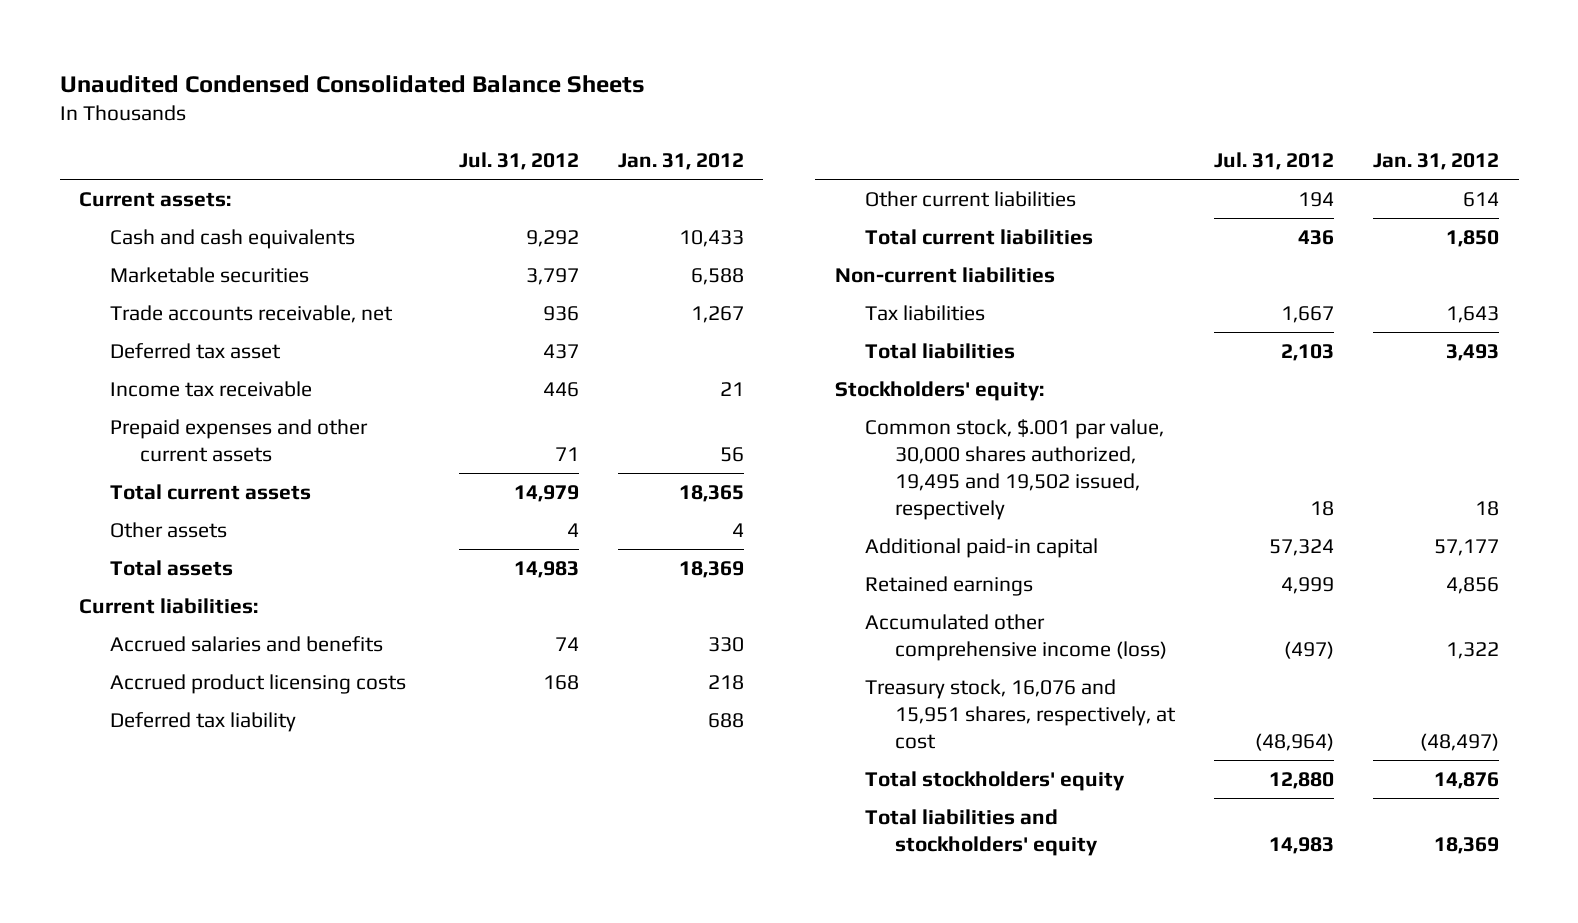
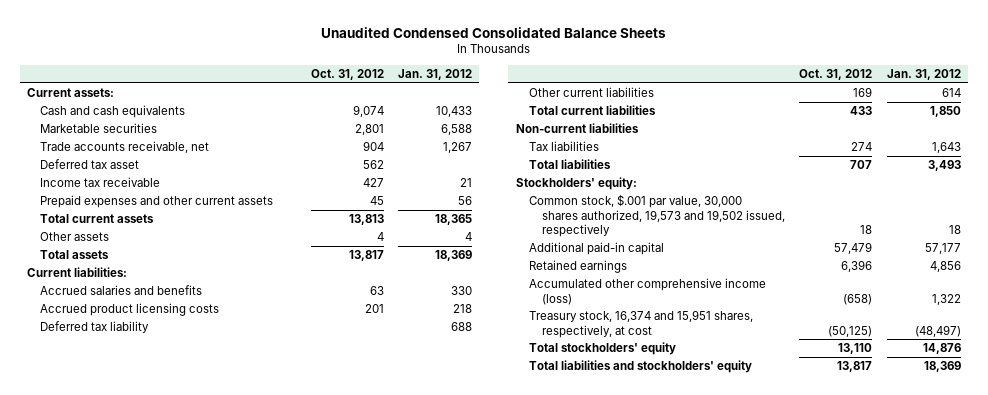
[458,151,579,170] Jul. 31, 2012 -> none
none -> [310,68,384,80] Oct. 31, 2012
[865,418,1165,520] Common stock, $.001 par value, 30,000 shares authorized, 19,495 and 19,502 issued, respectively -> [528,194,785,237] Common stock, $.001 par value, 30,000 shares authorized, 19,573 and 19,502 issued, respectively
[865,678,1177,749] Treasury stock, 16,076 and 15,951 shares, respectively, at cost -> [528,310,753,338] Treasury stock, 16,374 and 15,951 shares, respectively, at cost

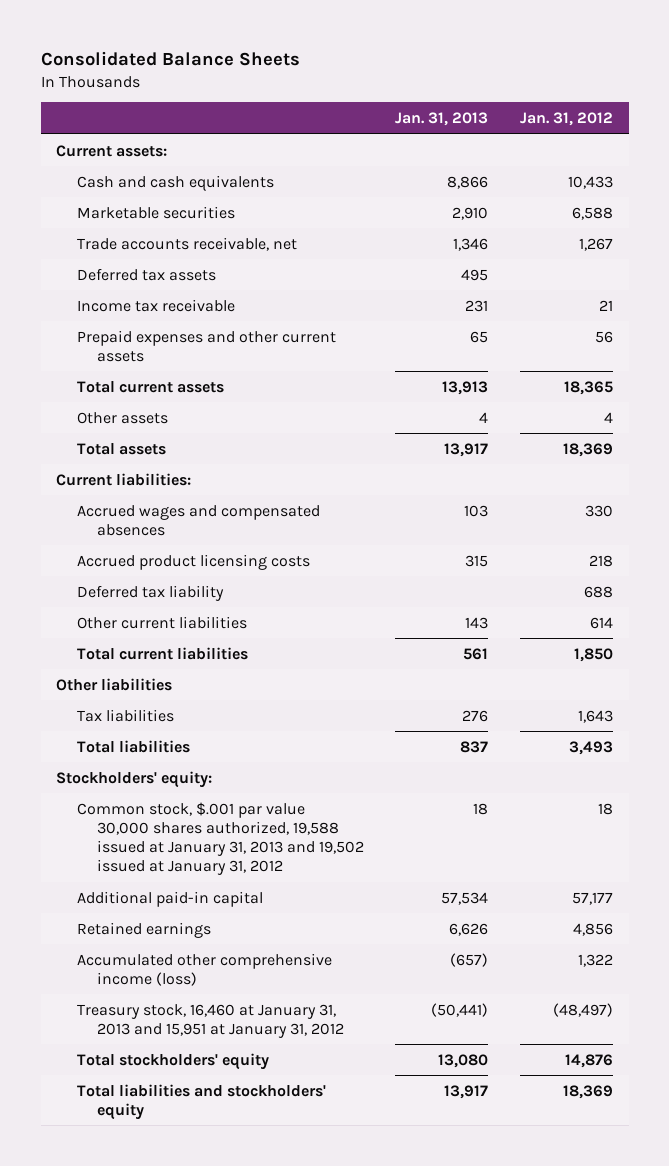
[320,26,666,38] Unaudited Condensed Consolidated Balance Sheets -> [40,51,300,67] Consolidated Balance Sheets
[310,68,384,80] Oct. 31, 2012 -> none
none -> [395,112,489,127] Jan. 31, 2013
[40,159,140,170] Deferred tax asset -> [76,267,216,281] Deferred tax assets
[40,285,203,296] Accrued salaries and benefits -> [76,504,320,536] Accrued wages and compensated absences
[515,123,639,134] Non-current liabilities -> none
none -> [56,677,173,691] Other liabilities
[528,194,785,237] Common stock, $.001 par value, 30,000 shares authorized, 19,573 and 19,502 issued, respectively -> [76,801,364,875] Common stock, $.001 par value 30,000 shares authorized, 19,588 issued at January 31, 2013 and 19,502 issued at January 31, 2012
[528,310,753,338] Treasury stock, 16,374 and 15,951 shares, respectively, at cost -> [76,1003,344,1038] Treasury stock, 16,460 at January 31, 2013 and 15,951 at January 31, 2012

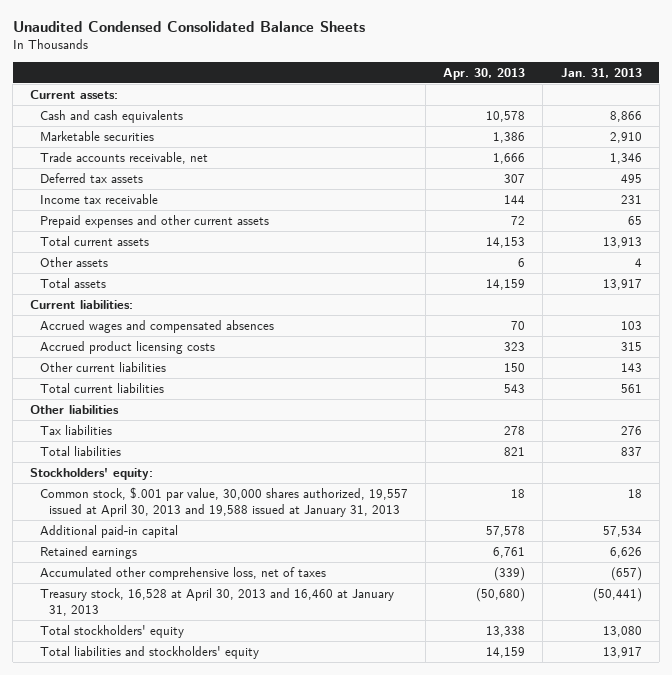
[40,51,300,67] Consolidated Balance Sheets -> [12,21,365,33] Unaudited Condensed Consolidated Balance Sheets
[519,112,613,127] Jan. 31, 2012 -> none
none -> [443,67,526,80] Apr. 30, 2013
[76,584,224,601] Deferred tax liability -> none
[76,801,364,875] Common stock, $.001 par value 30,000 shares authorized, 19,588 issued at January 31, 2013 and 19,502 issued at January 31, 2012 -> [39,487,408,517] Common stock, $.001 par value, 30,000 shares authorized, 19,557 issued at April 30, 2013 and 19,588 issued at January 31, 2013
[76,952,332,986] Accumulated other comprehensive income (loss) -> [39,567,326,581] Accumulated other comprehensive loss, net of taxes
[76,1003,344,1038] Treasury stock, 16,460 at January 31, 2013 and 15,951 at January 31, 2012 -> [39,588,394,616] Treasury stock, 16,528 at April 30, 2013 and 16,460 at January 31, 2013

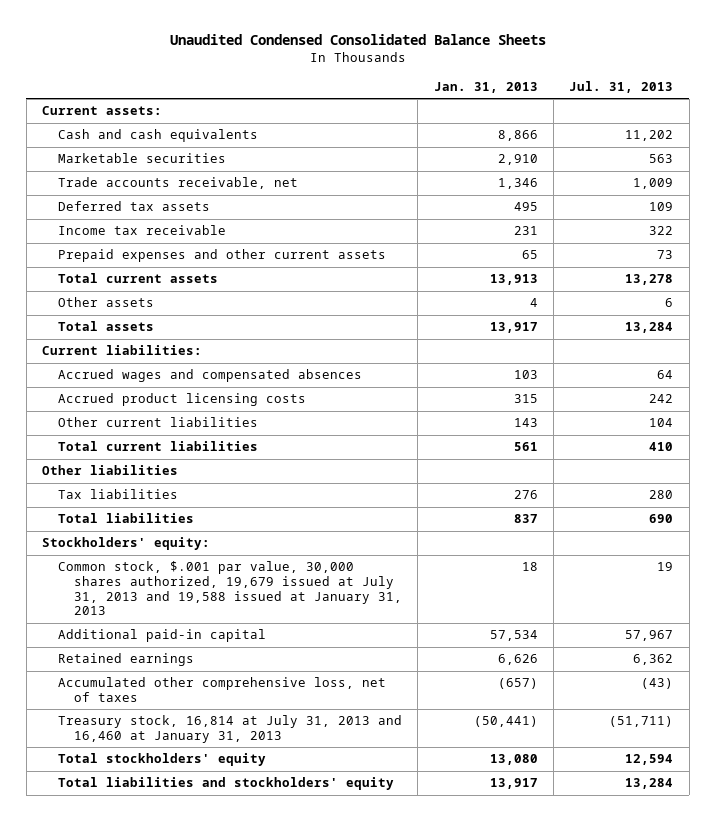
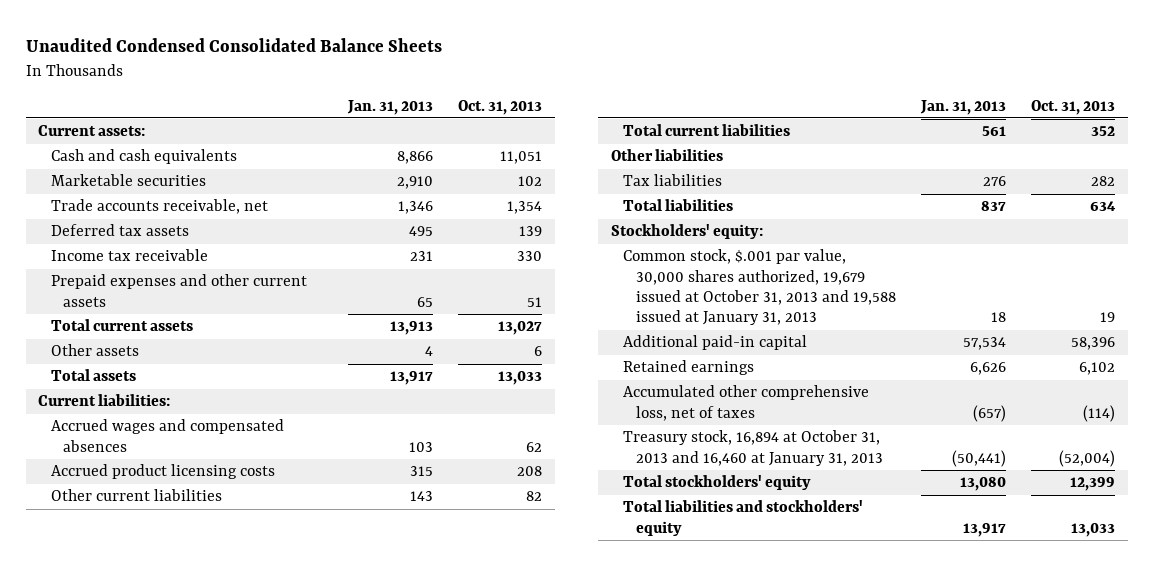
[569,80,674,93] Jul. 31, 2013 -> none
none -> [458,99,543,115] Oct. 31, 2013
[57,561,402,616] Common stock, $.001 par value, 30,000 shares authorized, 19,679 issued at July 31, 2013 and 19,588 issued at January 31, 2013 -> [623,249,896,326] Common stock, $.001 par value, 30,000 shares authorized, 19,679 issued at October 31, 2013 and 19,588 issued at January 31, 2013
[57,715,402,743] Treasury stock, 16,814 at July 31, 2013 and 16,460 at January 31, 2013 -> [623,430,883,466] Treasury stock, 16,894 at October 31, 2013 and 16,460 at January 31, 2013

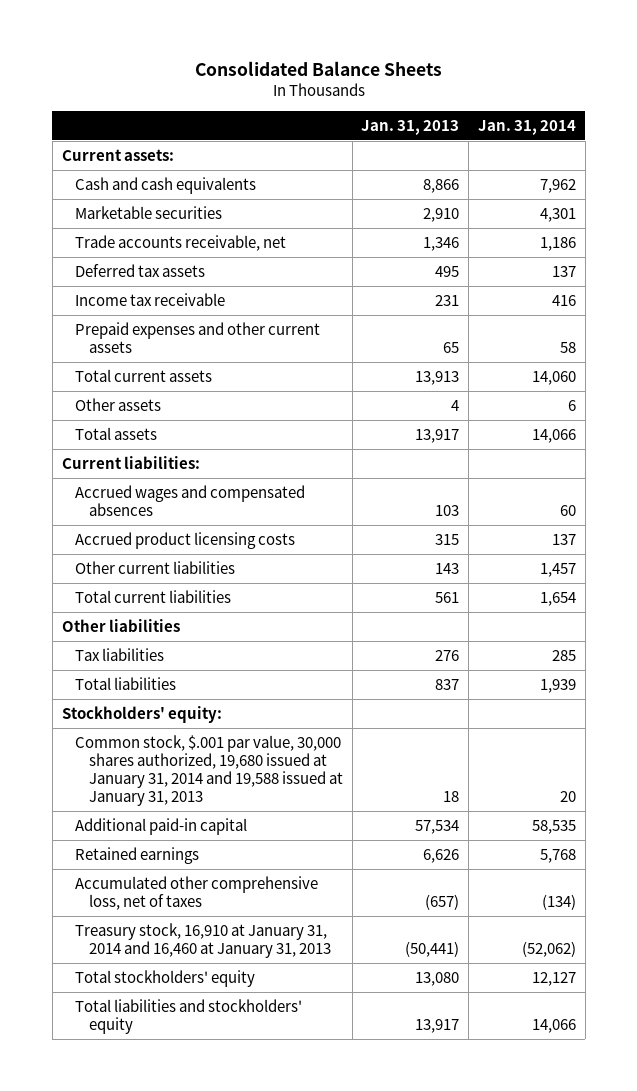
[25,38,442,53] Unaudited Condensed Consolidated Balance Sheets -> [194,60,442,76] Consolidated Balance Sheets
[458,99,543,115] Oct. 31, 2013 -> none
none -> [477,119,576,135] Jan. 31, 2014
[623,249,896,326] Common stock, $.001 par value, 30,000 shares authorized, 19,679 issued at October 31, 2013 and 19,588 issued at January 31, 2013 -> [75,734,344,806] Common stock, $.001 par value, 30,000 shares authorized, 19,680 issued at January 31, 2014 and 19,588 issued at January 31, 2013
[623,430,883,466] Treasury stock, 16,894 at October 31, 2013 and 16,460 at January 31, 2013 -> [75,922,332,958] Treasury stock, 16,910 at January 31, 2014 and 16,460 at January 31, 2013

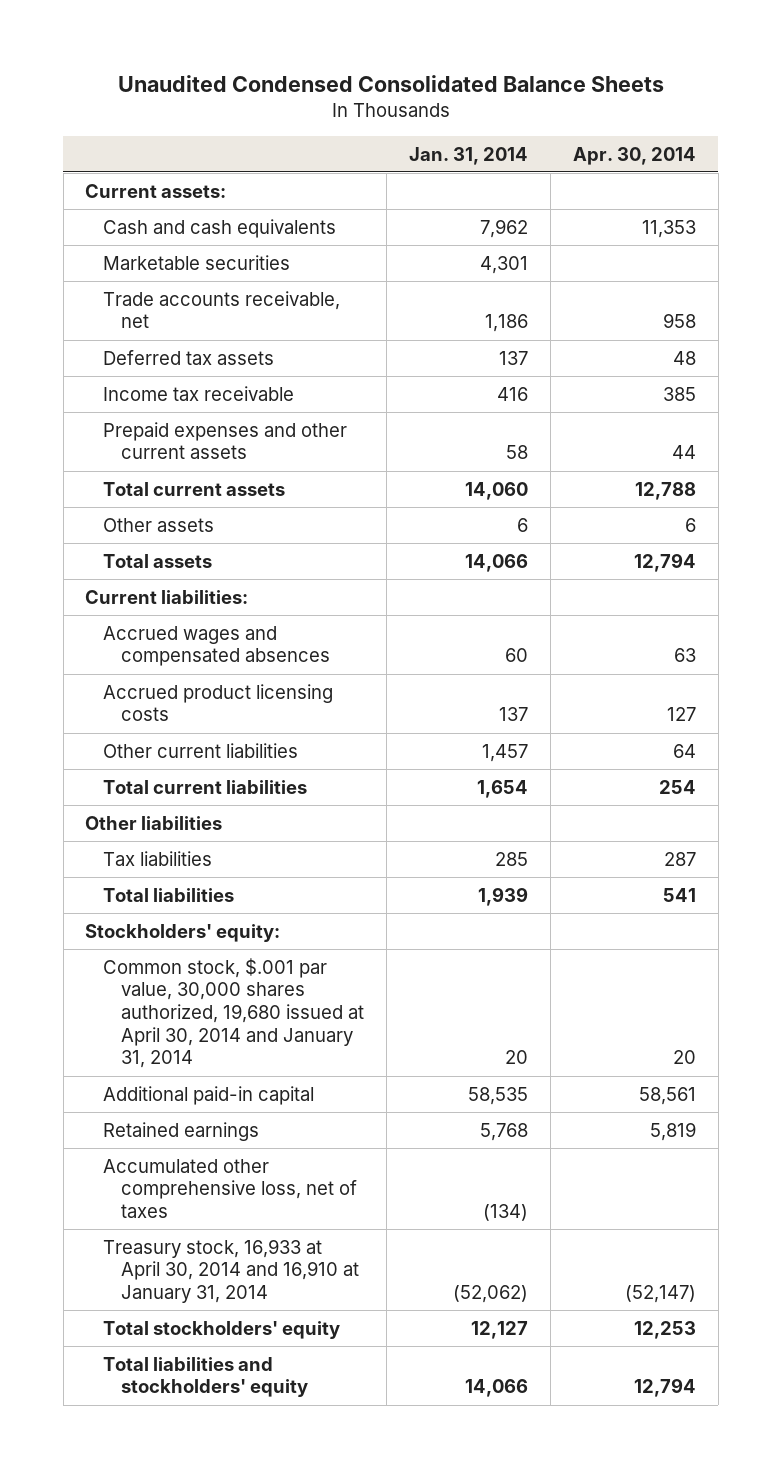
[194,60,442,76] Consolidated Balance Sheets -> [117,74,664,92] Unaudited Condensed Consolidated Balance Sheets
[361,119,460,135] Jan. 31, 2013 -> none
none -> [572,146,696,165] Apr. 30, 2014
[75,734,344,806] Common stock, $.001 par value, 30,000 shares authorized, 19,680 issued at January 31, 2014 and 19,588 issued at January 31, 2013 -> [103,957,365,1069] Common stock, $.001 par value, 30,000 shares authorized, 19,680 issued at April 30, 2014 and January 31, 2014
[75,922,332,958] Treasury stock, 16,910 at January 31, 2014 and 16,460 at January 31, 2013 -> [103,1238,360,1304] Treasury stock, 16,933 at April 30, 2014 and 16,910 at January 31, 2014

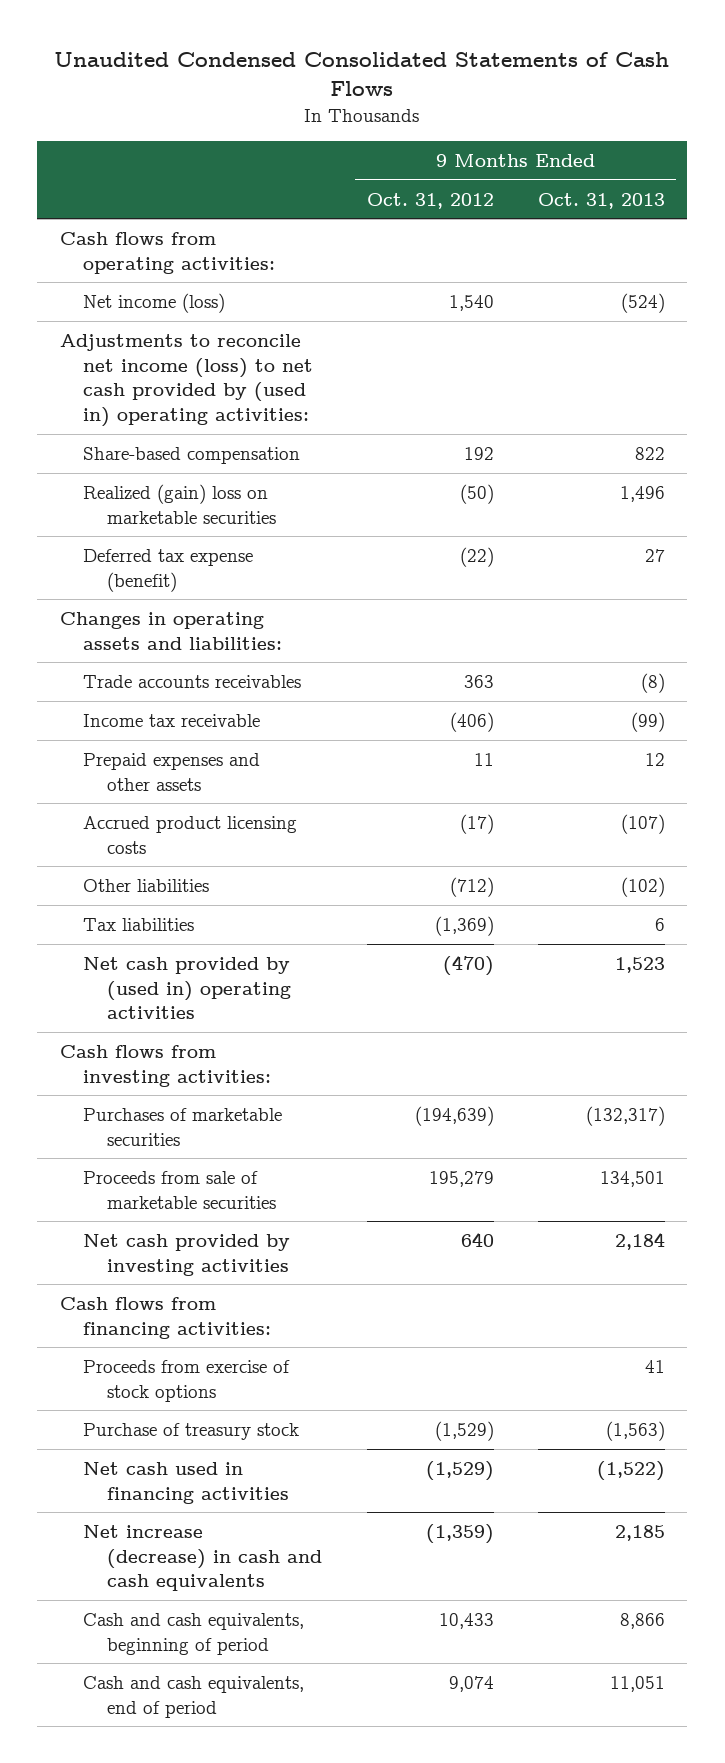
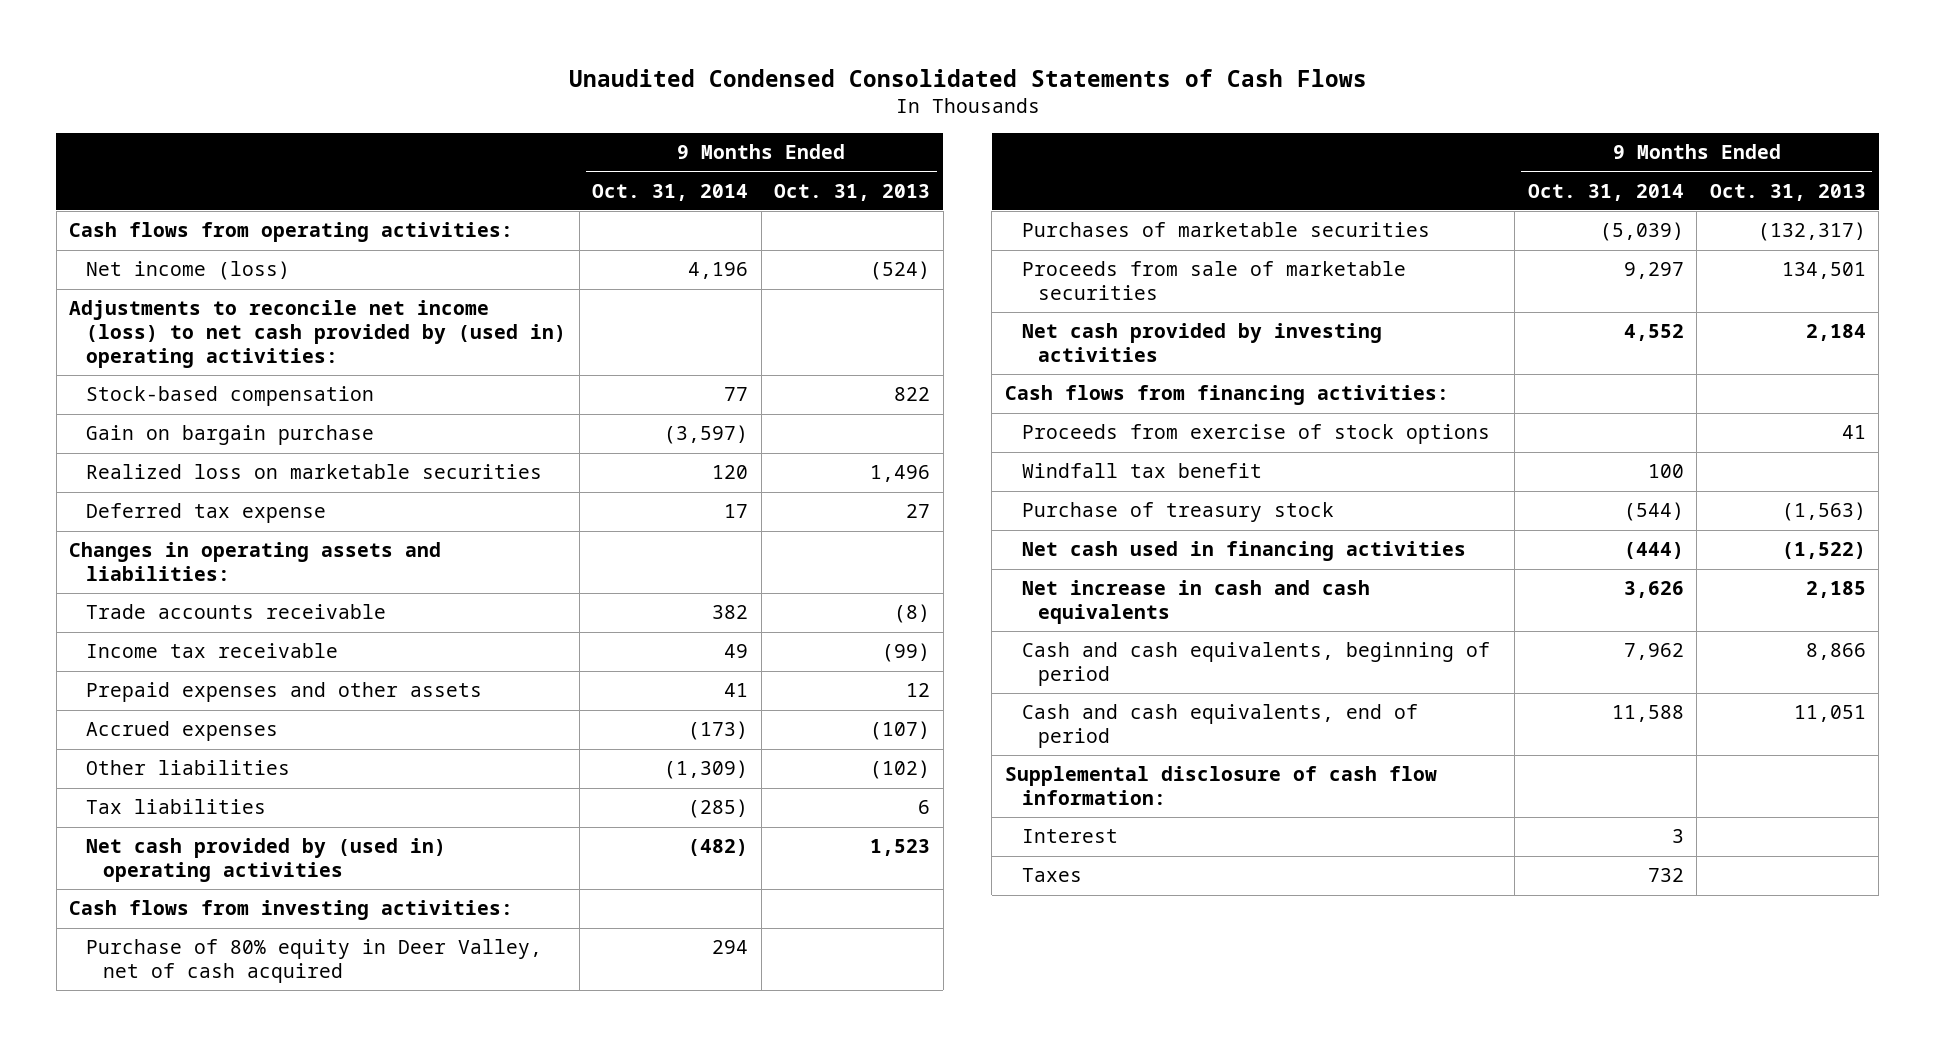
[366,192,494,209] Oct. 31, 2012 -> none
none -> [592,183,749,201] Oct. 31, 2014
[83,446,301,464] Share-based compensation -> [86,386,375,407] Stock-based compensation
none -> [86,425,375,446] Gain on bargain purchase
[83,483,276,524] Realized (gain) loss on marketable securities -> [86,464,543,480] Realized loss on marketable securities
[83,548,254,592] Deferred tax expense (benefit) -> [86,503,327,524] Deferred tax expense
[83,674,302,688] Trade accounts receivables -> [86,604,387,620] Trade accounts receivable
[83,815,298,854] Accrued product licensing costs -> [86,721,279,742] Accrued expenses
none -> [86,939,543,984] Purchase of 80% equity in Deer Valley, net of cash acquired
none -> [1021,463,1262,479] Windfall tax benefit
[83,1524,322,1592] Net increase (decrease) in cash and cash equivalents -> [1021,580,1370,625] Net increase in cash and cash equivalents
none -> [1004,766,1437,806] Supplemental disclosure of cash flow information:
none -> [1021,829,1118,844] Interest
none -> [1021,868,1082,883] Taxes

